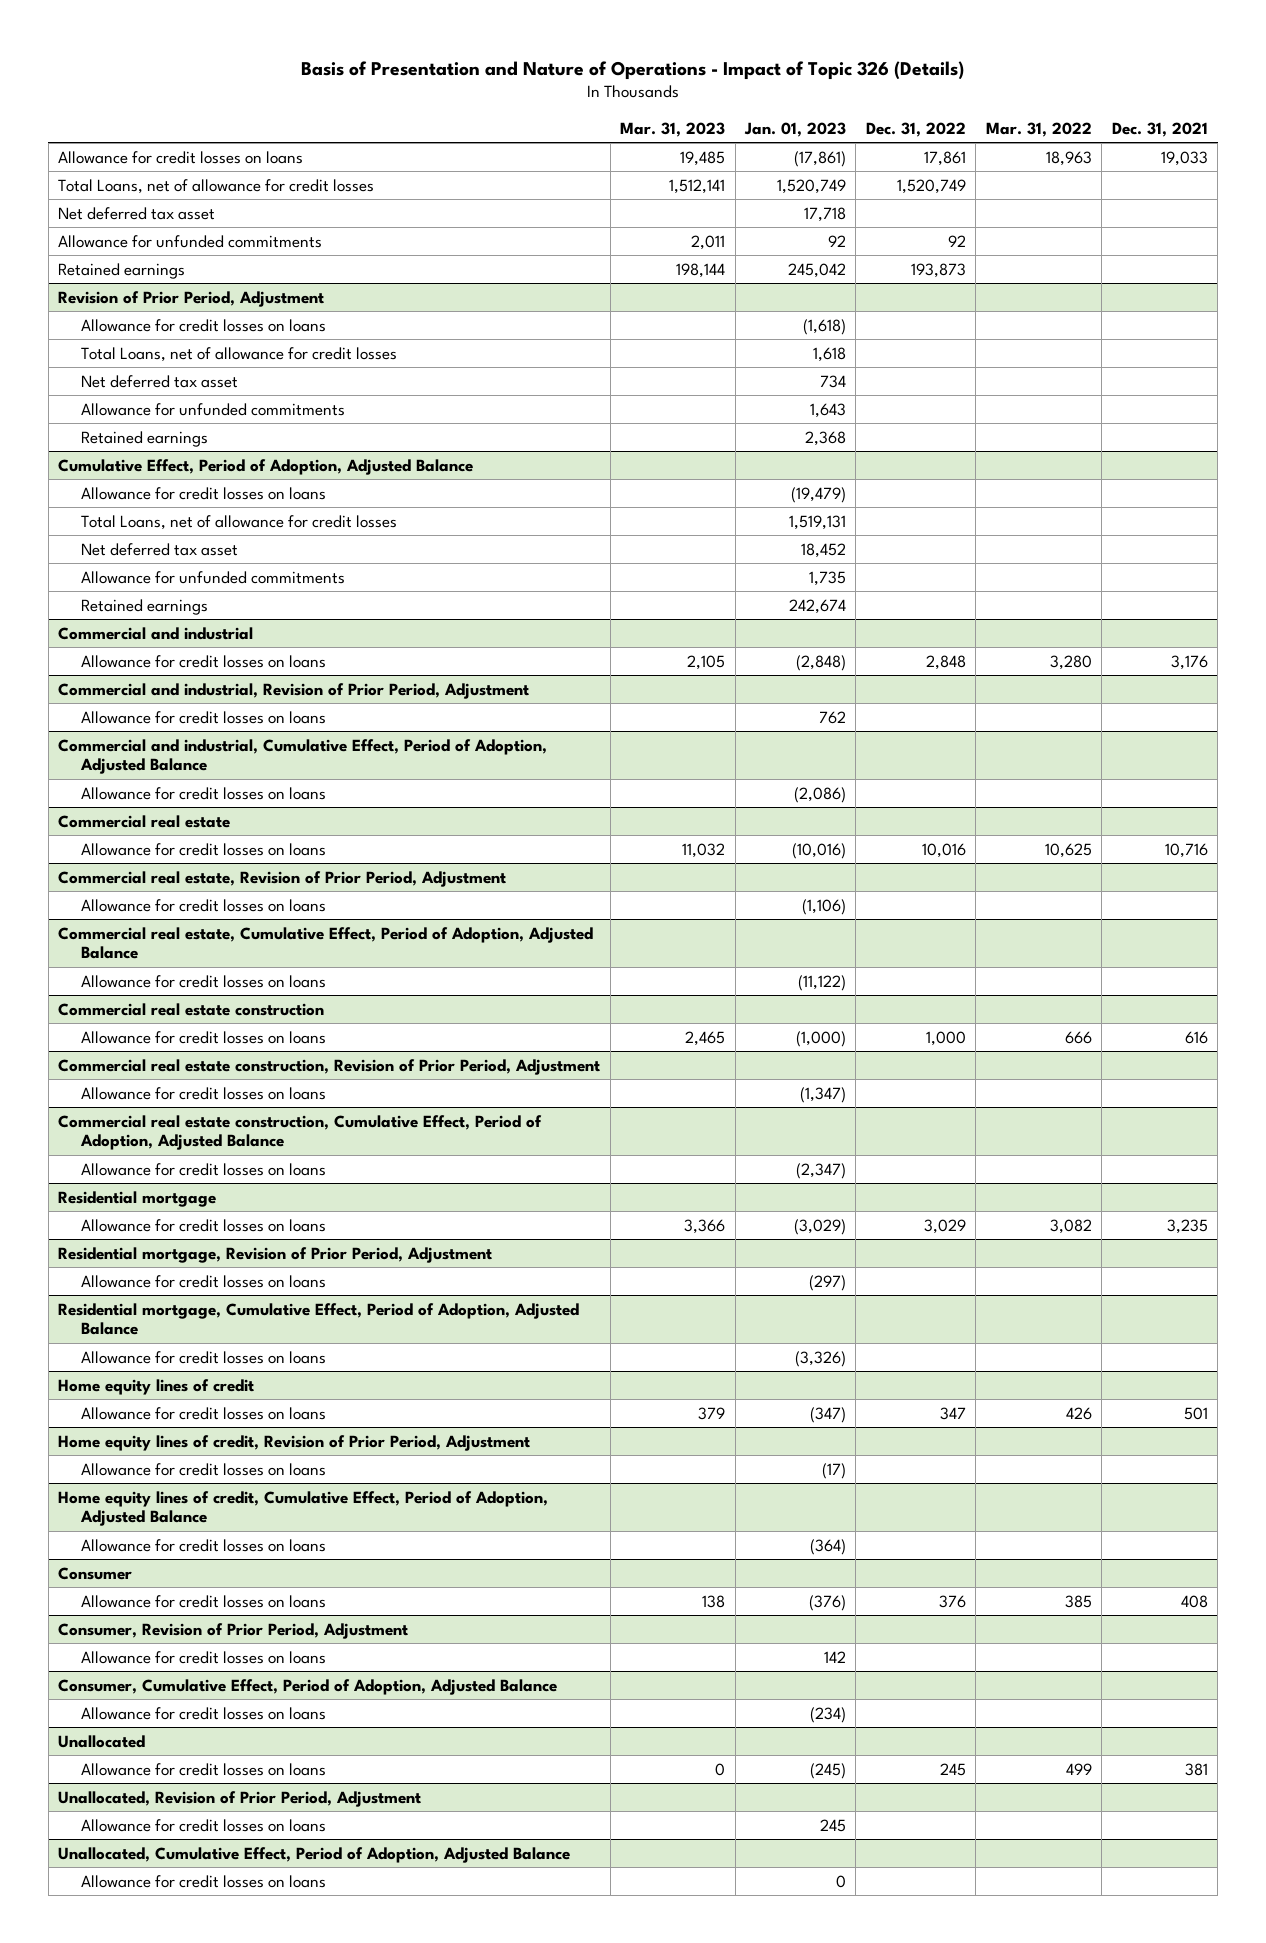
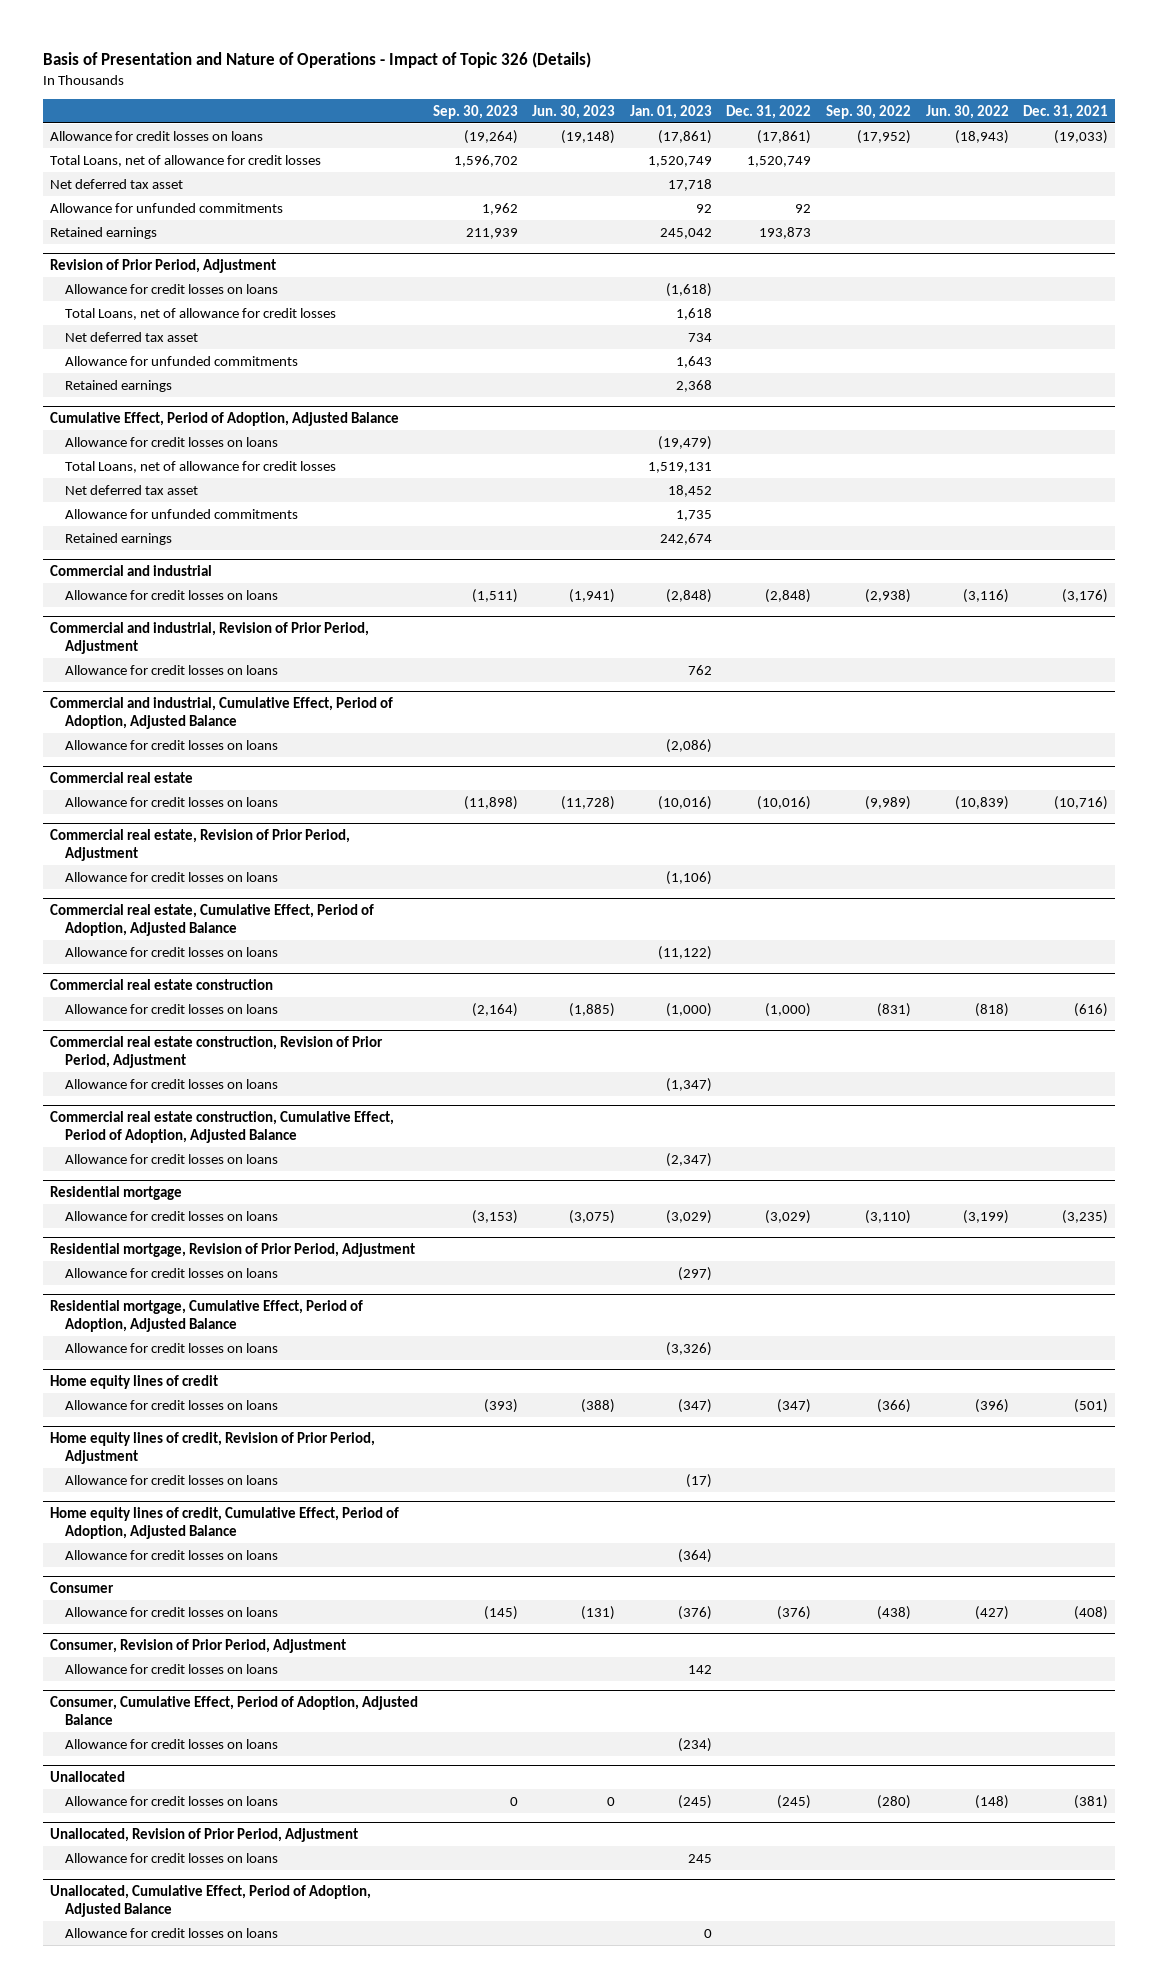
[620,121,726,137] Mar. 31, 2023 -> none
[985,121,1092,137] Mar. 31, 2022 -> none
none -> [432,104,518,119] Sep. 30, 2023
none -> [532,104,616,119] Jun. 30, 2023
none -> [825,104,911,119] Sep. 30, 2022
none -> [925,104,1009,119] Jun. 30, 2022
[923,150,966,166] 17,861 -> [757,129,812,144] (17,861)
[1160,150,1208,166] 19,033 -> [1054,129,1109,144] (19,033)
[925,654,966,670] 2,848 -> [765,588,812,603] (2,848)
[1170,654,1208,670] 3,176 -> [1062,588,1109,603] (3,176)
[921,842,966,858] 10,016 -> [757,795,812,810] (10,016)
[1164,842,1208,858] 10,716 -> [1054,795,1109,810] (10,716)
[925,1030,966,1046] 1,000 -> [765,1002,812,1017] (1,000)
[1184,1030,1208,1044] 616 -> [1074,1002,1109,1017] (616)
[923,1218,966,1234] 3,029 -> [765,1209,812,1224] (3,029)
[1166,1218,1208,1234] 3,235 -> [1062,1209,1109,1224] (3,235)
[939,1406,966,1420] 347 -> [777,1398,812,1413] (347)
[1183,1406,1208,1420] 501 -> [1074,1398,1109,1413] (501)
[938,1594,966,1608] 376 -> [777,1605,812,1620] (376)
[1180,1594,1208,1608] 408 -> [1074,1605,1109,1620] (408)
[939,1762,966,1776] 245 -> [777,1794,812,1809] (245)
[1184,1762,1208,1776] 381 -> [1074,1794,1109,1809] (381)

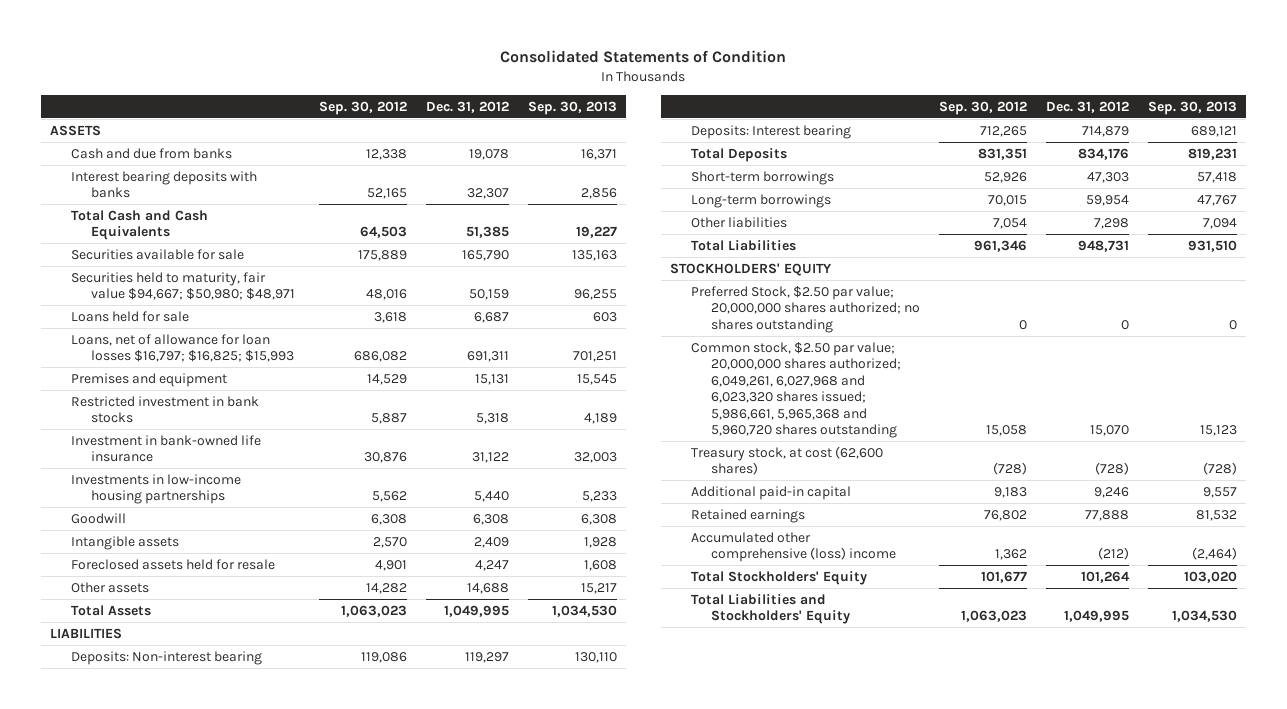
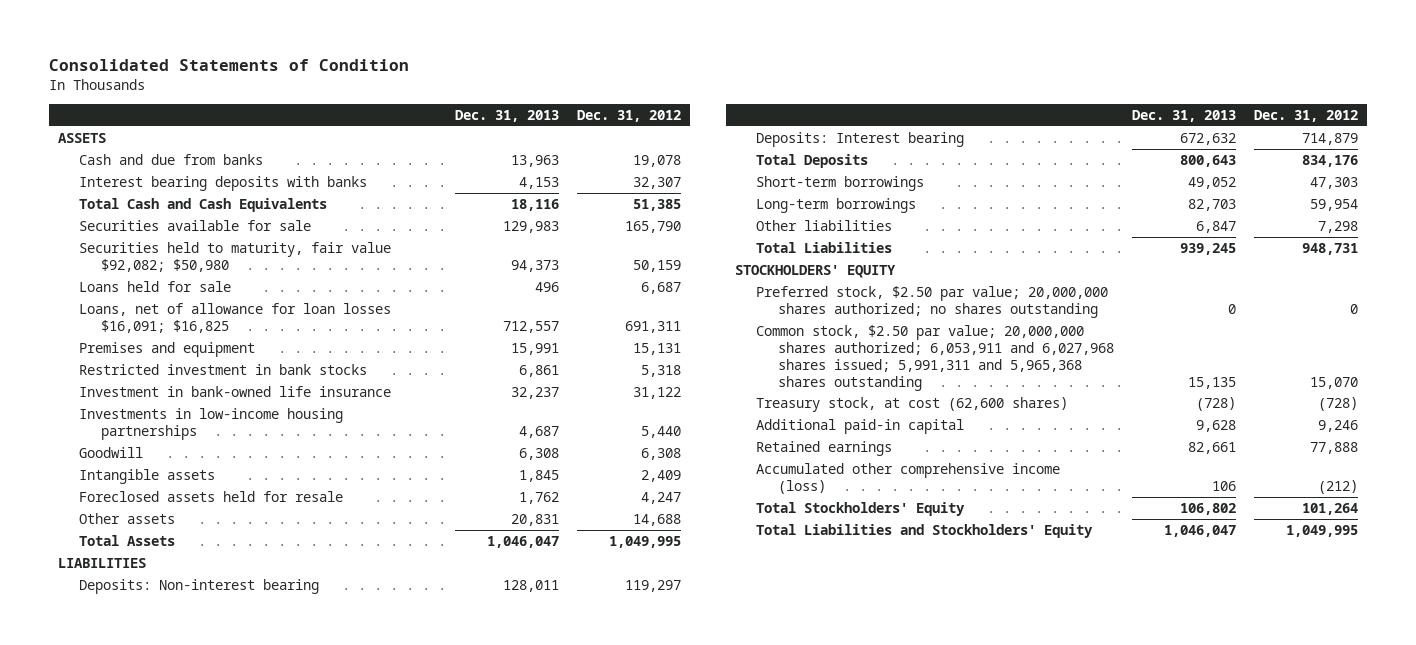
[318,100,407,115] Sep. 30, 2012 -> none
[527,100,617,115] Sep. 30, 2013 -> none
none -> [455,109,560,122] Dec. 31, 2013
[70,271,295,301] Securities held to maturity, fair value $94,667; $50,980; $48,971 -> [79,241,392,272] Securities held to maturity, fair value $92,082; $50,980
[70,333,294,363] Loans, net of allowance for loan losses $16,797; $16,825; $15,993 -> [79,302,392,333] Loans, net of allowance for loan losses $16,091; $16,825
[690,285,920,333] Preferred Stock, $2.50 par value; 20,000,000 shares authorized; no shares outstanding -> [756,285,1109,318] Preferred stock, $2.50 par value; 20,000,000 shares authorized; no shares outstanding
[690,341,901,439] Common stock, $2.50 par value; 20,000,000 shares authorized; 6,049,261, 6,027,968 and 6,023,320 shares issued; 5,986,661, 5,965,368 and 5,960,720 shares outstanding -> [756,324,1114,391] Common stock, $2.50 par value; 20,000,000 shares authorized; 6,053,911 and 6,027,968 shares issued; 5,991,311 and 5,965,368 shares outstanding
[690,531,896,563] Accumulated other comprehensive (loss) income -> [756,462,1061,494] Accumulated other comprehensive income (loss)

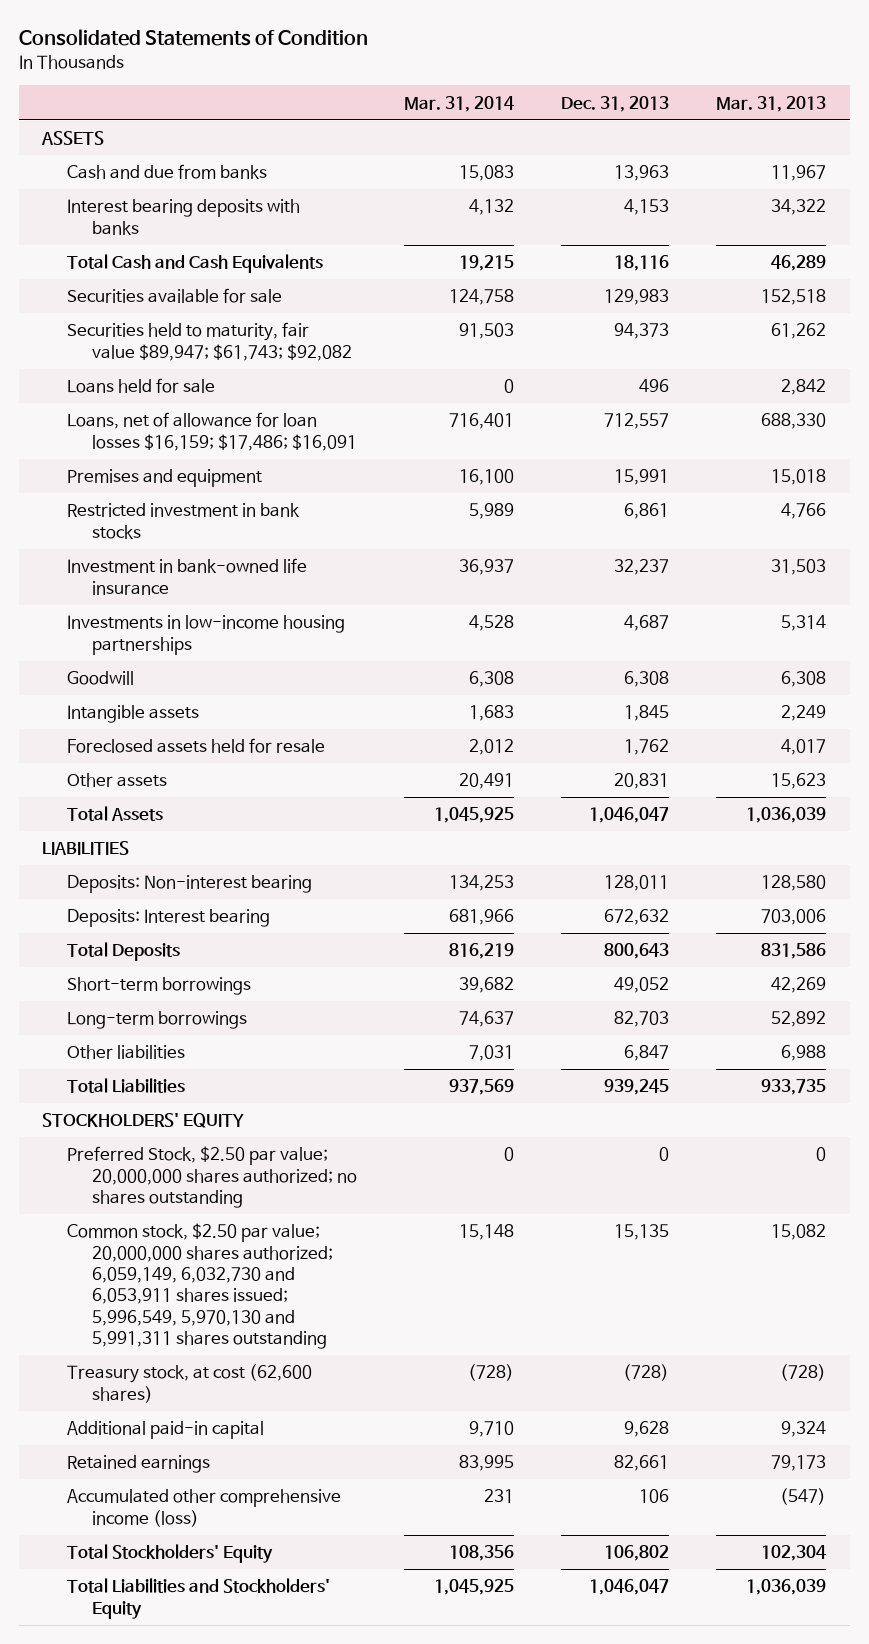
[577,109,682,122] Dec. 31, 2012 -> none
none -> [404,95,515,112] Mar. 31, 2014
none -> [716,95,827,112] Mar. 31, 2013
[79,241,392,272] Securities held to maturity, fair value $92,082; $50,980 -> [67,322,353,361] Securities held to maturity, fair value $89,947; $61,743; $92,082
[79,302,392,333] Loans, net of allowance for loan losses $16,091; $16,825 -> [67,412,358,451] Loans, net of allowance for loan losses $16,159; $17,486; $16,091
[756,285,1109,318] Preferred stock, $2.50 par value; 20,000,000 shares authorized; no shares outstanding -> [67,1146,358,1209] Preferred Stock, $2.50 par value; 20,000,000 shares authorized; no shares outstanding
[756,324,1114,391] Common stock, $2.50 par value; 20,000,000 shares authorized; 6,053,911 and 6,027,968 shares issued; 5,991,311 and 5,965,368 shares outstanding -> [67,1223,334,1350] Common stock, $2.50 par value; 20,000,000 shares authorized; 6,059,149, 6,032,730 and 6,053,911 shares issued; 5,996,549, 5,970,130 and 5,991,311 shares outstanding

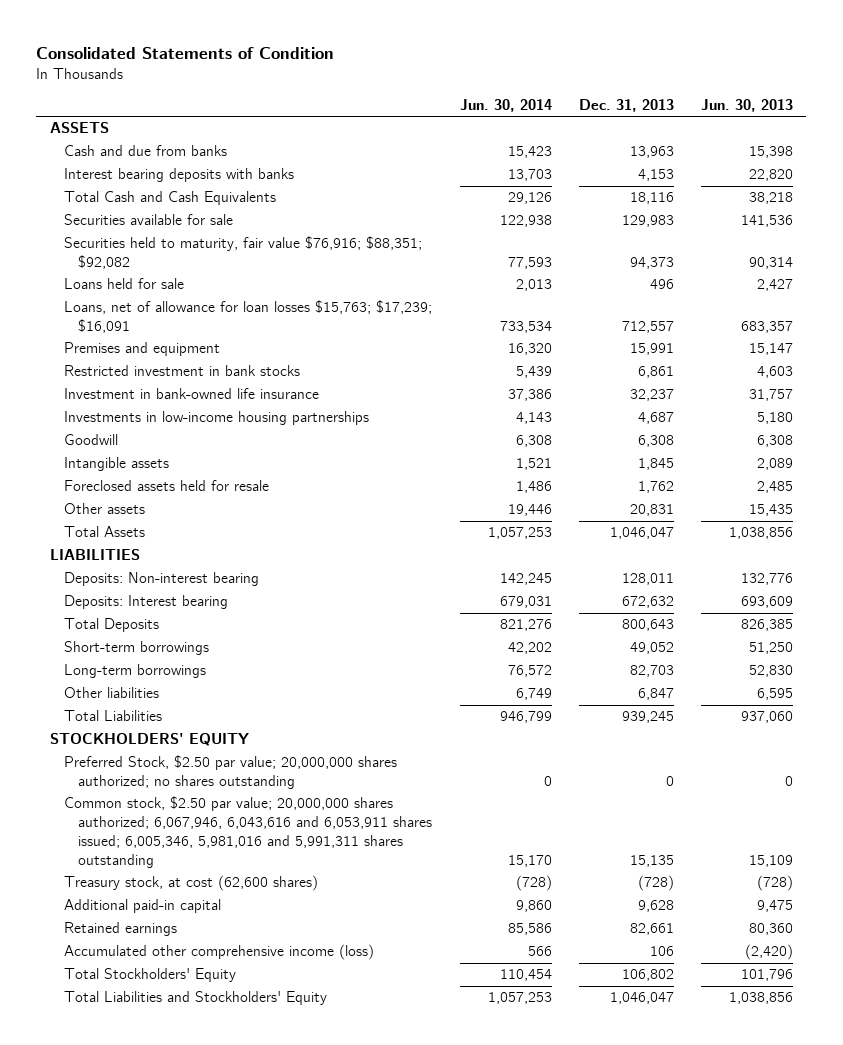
[404,95,515,112] Mar. 31, 2014 -> none
[716,95,827,112] Mar. 31, 2013 -> none
none -> [459,99,552,113] Jun. 30, 2014
none -> [700,99,793,113] Jun. 30, 2013
[67,322,353,361] Securities held to maturity, fair value $89,947; $61,743; $92,082 -> [64,236,423,270] Securities held to maturity, fair value $76,916; $88,351; $92,082
[67,412,358,451] Loans, net of allowance for loan losses $16,159; $17,486; $16,091 -> [64,300,433,334] Loans, net of allowance for loan losses $15,763; $17,239; $16,091
[67,1223,334,1350] Common stock, $2.50 par value; 20,000,000 shares authorized; 6,059,149, 6,032,730 and 6,053,911 shares issued; 5,996,549, 5,970,130 and 5,991,311 shares outstanding -> [64,796,433,868] Common stock, $2.50 par value; 20,000,000 shares authorized; 6,067,946, 6,043,616 and 6,053,911 shares issued; 6,005,346, 5,981,016 and 5,991,311 shares outstanding

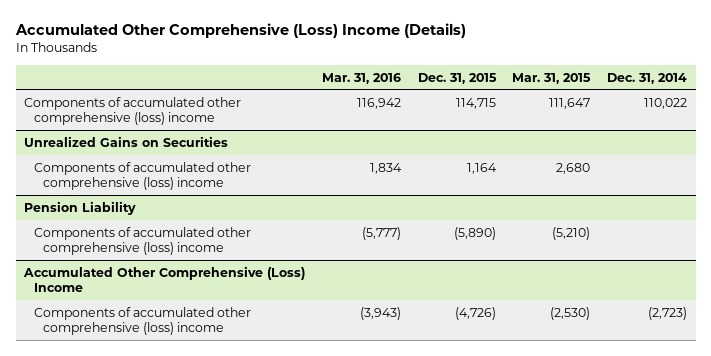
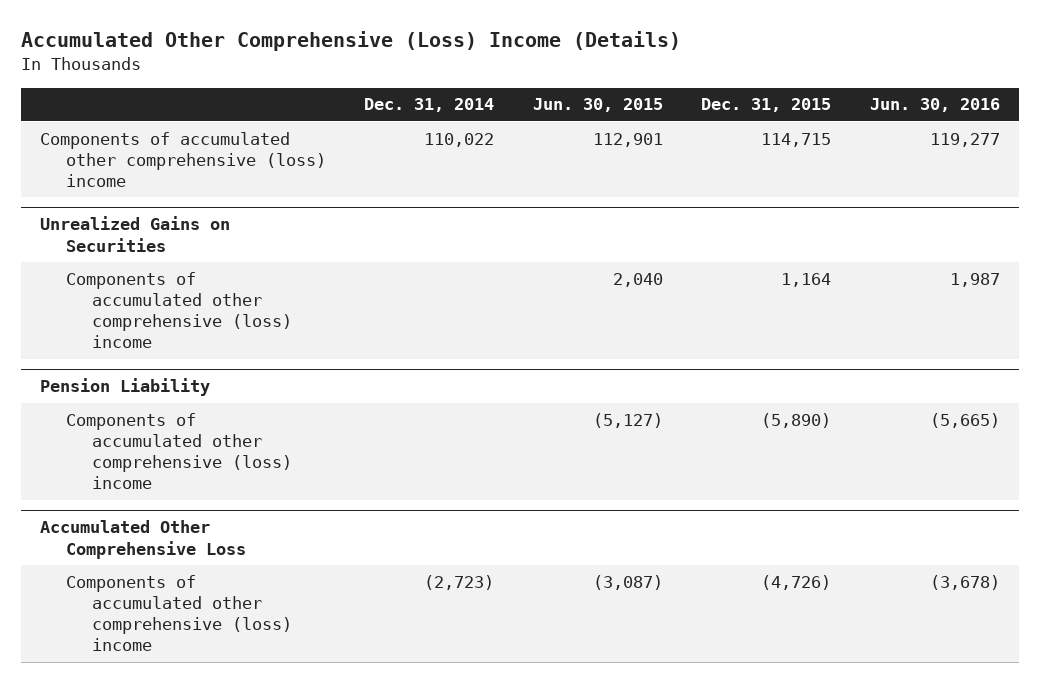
[321,72,401,84] Mar. 31, 2016 -> none
[512,72,592,84] Mar. 31, 2015 -> none
none -> [532,98,663,113] Jun. 30, 2015
none -> [869,98,1000,113] Jun. 30, 2016
[23,265,306,293] Accumulated Other Comprehensive (Loss) Income -> [39,520,246,559] Accumulated Other Comprehensive Loss

